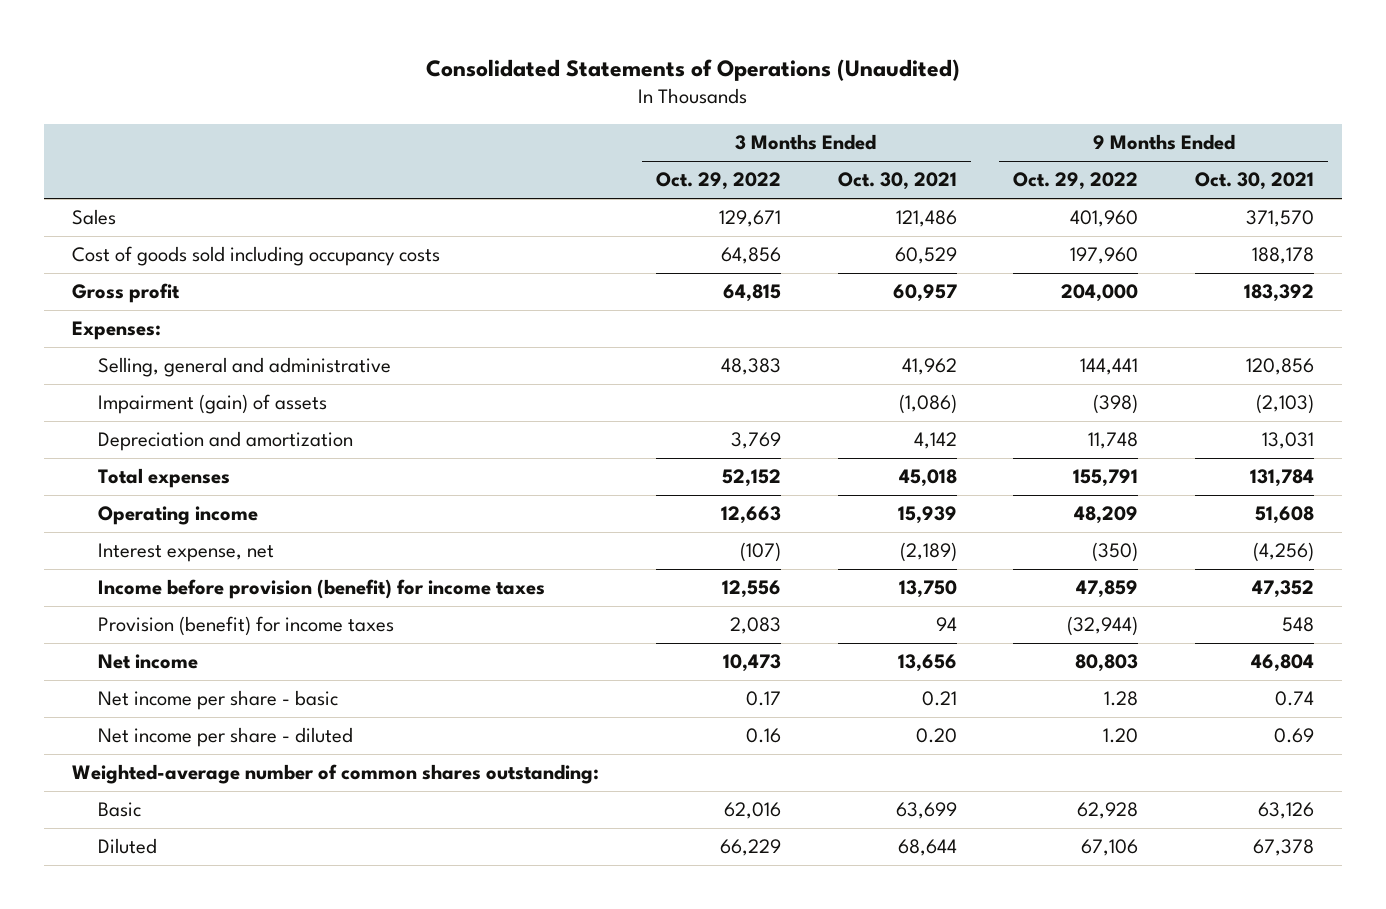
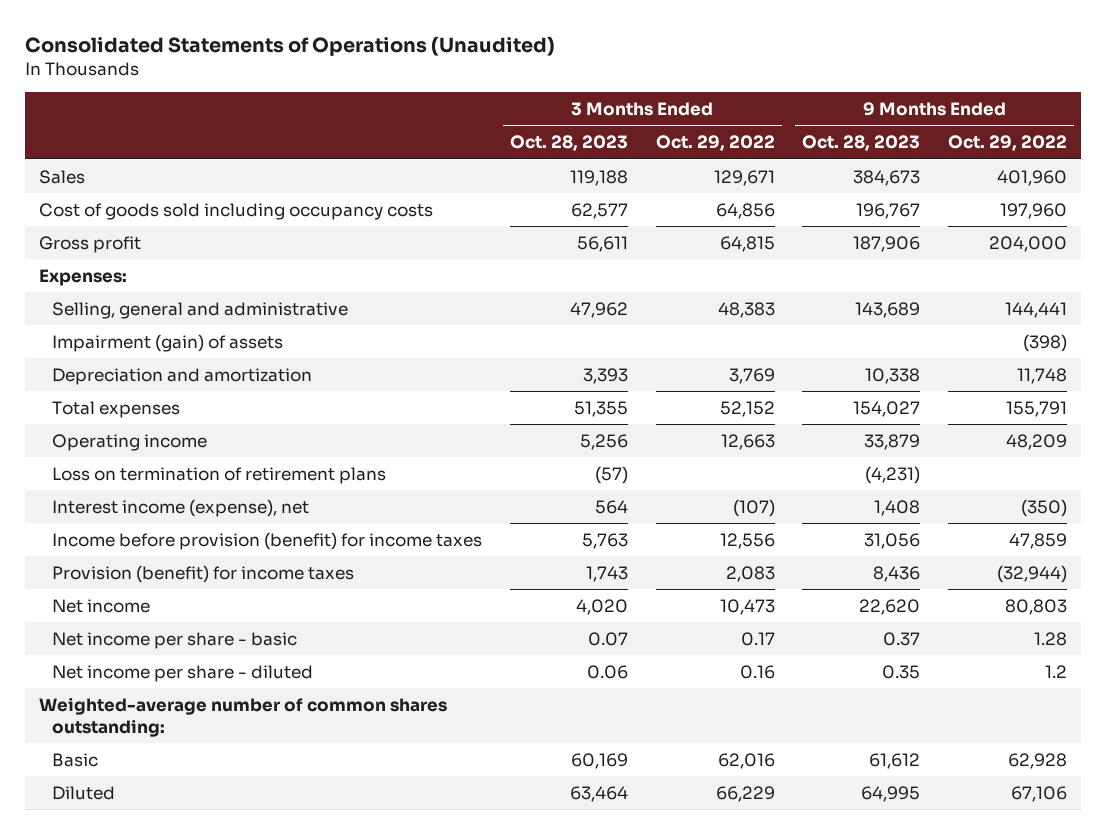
[837,172,957,191] Oct. 30, 2021 -> none
[1195,172,1315,191] Oct. 30, 2021 -> none
none -> [509,135,628,152] Oct. 28, 2023
none -> [802,135,921,152] Oct. 28, 2023
none -> [51,466,386,484] Loss on termination of retirement plans
[98,543,275,563] Interest expense, net -> [51,498,309,517] Interest income (expense), net
[1103,728,1139,744] 1.20 -> [1045,664,1068,678] 1.2

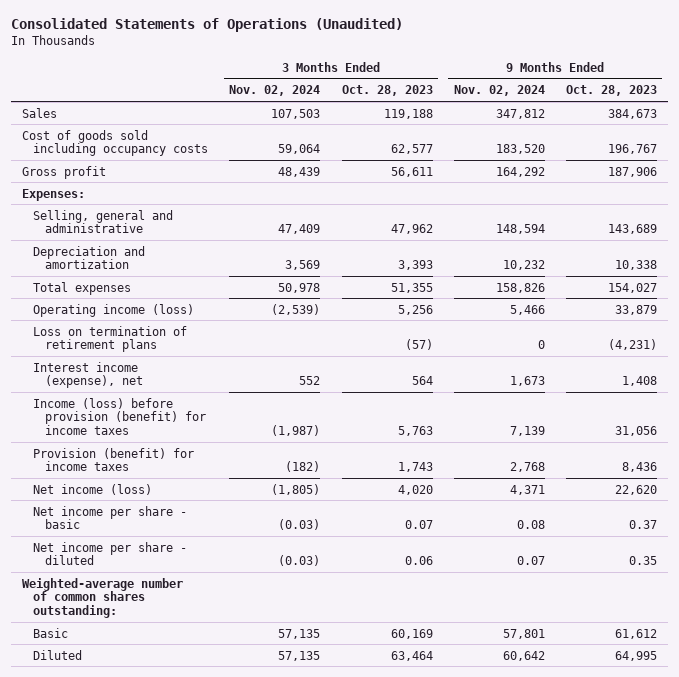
[655,135,775,152] Oct. 29, 2022 -> none
[948,135,1068,152] Oct. 29, 2022 -> none
none -> [229,85,321,97] Nov. 02, 2024
none -> [453,85,545,97] Nov. 02, 2024
[51,333,283,352] Impairment (gain) of assets -> none
[51,433,207,451] Operating income -> [33,303,195,317] Operating income (loss)
[51,531,482,550] Income before provision (benefit) for income taxes -> [33,397,206,435] Income (loss) before provision (benefit) for income taxes
[51,598,150,613] Net income -> [33,483,153,495] Net income (loss)

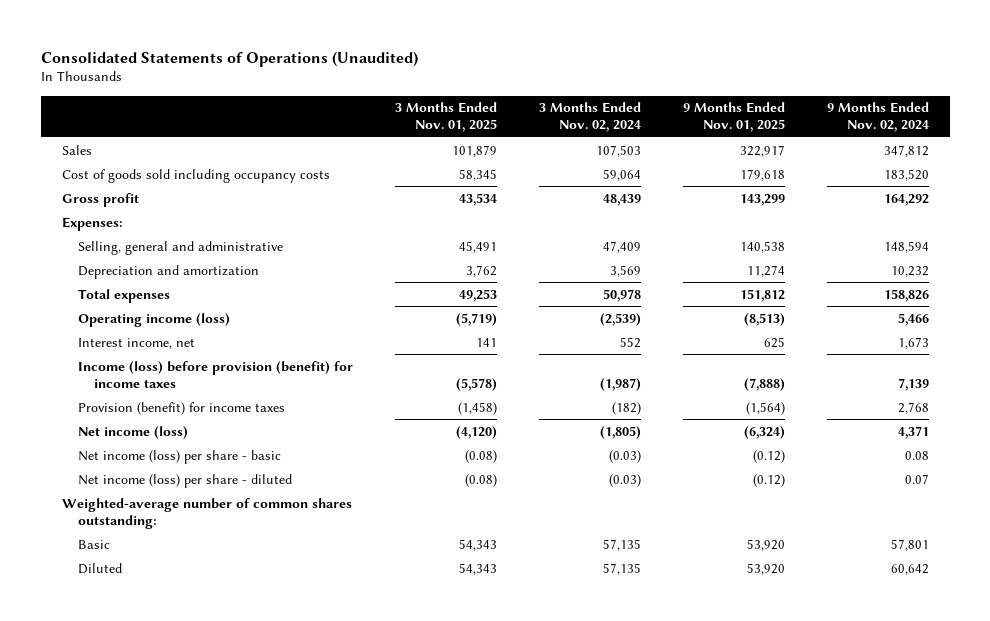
[341,85,433,97] Oct. 28, 2023 -> none
[566,85,658,97] Oct. 28, 2023 -> none
none -> [394,102,497,133] 3 Months Ended Nov. 01, 2025
none -> [682,102,785,133] 9 Months Ended Nov. 01, 2025
[33,325,188,353] Loss on termination of retirement plans -> none
[33,361,143,389] Interest income (expense), net -> [77,337,195,349] Interest income, net
[33,505,188,530] Net income per share - basic -> [77,449,281,464] Net income (loss) per share - basic
[33,541,188,566] Net income per share - diluted -> [77,473,292,488] Net income (loss) per share - diluted

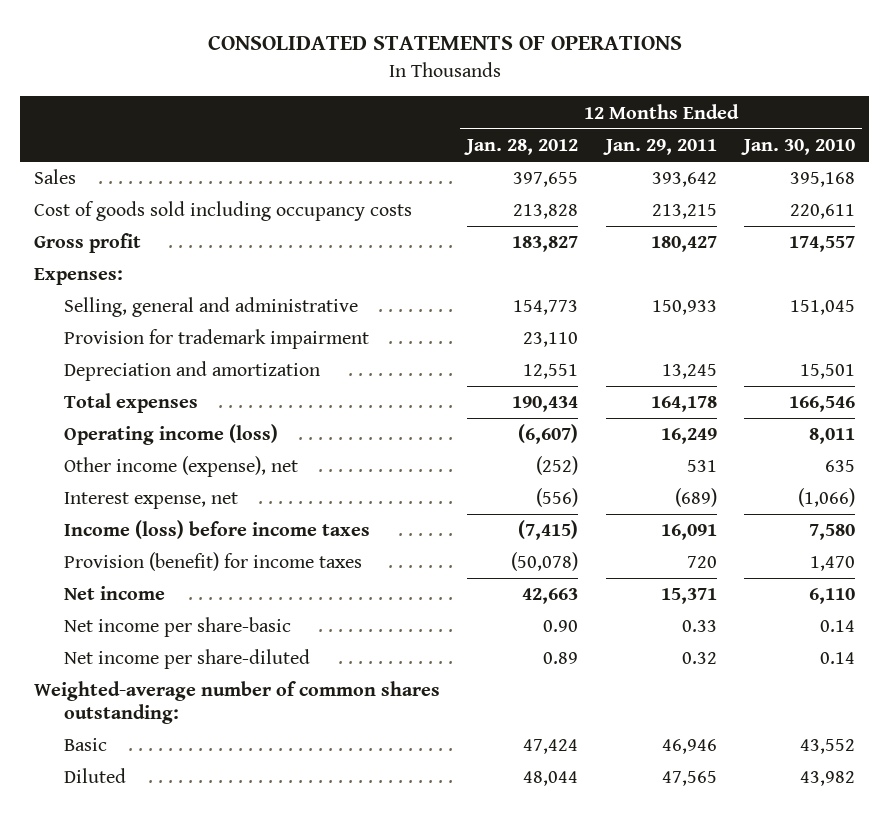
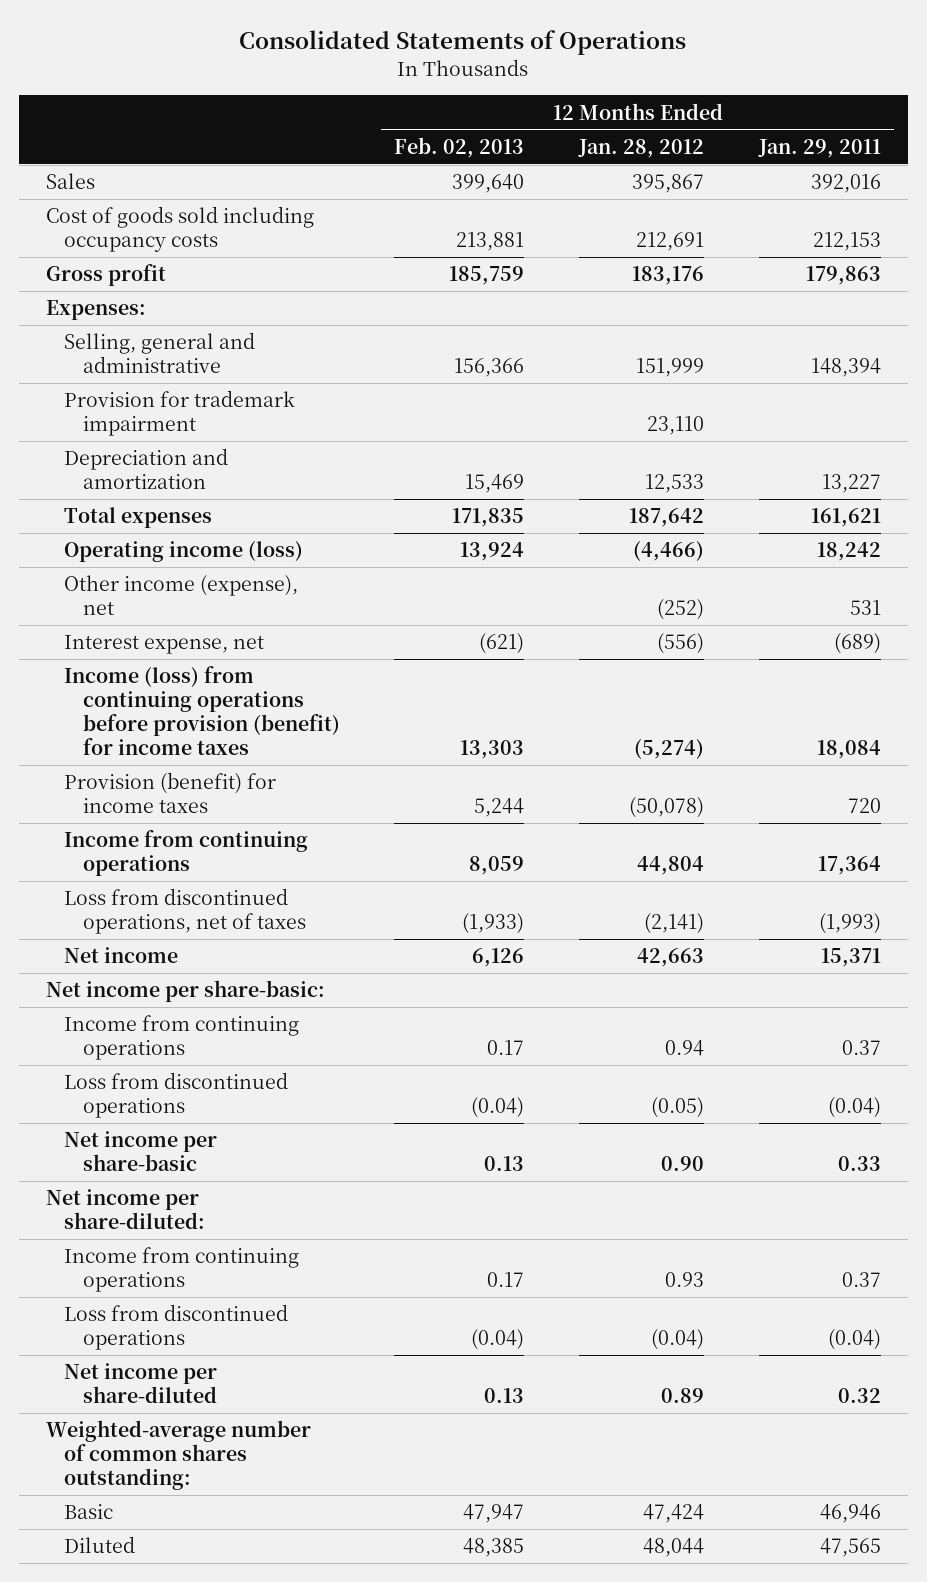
[207,35,682,51] CONSOLIDATED STATEMENTS OF OPERATIONS -> [239,30,687,56] Consolidated Statements of Operations
[741,139,856,156] Jan. 30, 2010 -> none
none -> [394,137,525,159] Feb. 02, 2013
[513,172,579,188] 397,655 -> [632,174,705,194] 395,867
[651,172,717,188] 393,642 -> [810,174,881,194] 392,016
[513,204,579,220] 213,828 -> [636,232,705,252] 212,691
[651,204,717,220] 213,215 -> [812,232,881,252] 212,153
[512,236,579,253] 183,827 -> [632,266,705,286] 183,176
[650,236,717,253] 180,427 -> [805,266,881,286] 179,863
[513,300,579,316] 154,773 -> [636,358,705,378] 151,999
[651,300,717,316] 150,933 -> [810,358,881,378] 148,394
[523,364,579,380] 12,551 -> [645,474,705,494] 12,533
[661,364,717,380] 13,245 -> [821,474,881,494] 13,227
[512,396,579,413] 190,434 -> [629,508,705,528] 187,642
[650,396,717,413] 164,178 -> [810,508,881,528] 161,621
[518,424,579,445] (6,607) -> [633,541,705,562] (4,466)
[660,428,717,445] 16,249 -> [816,542,881,562] 18,242
[63,520,370,540] Income (loss) before income taxes -> [64,666,340,755] Income (loss) from continuing operations before provision (benefit) for income taxes
[518,520,579,541] (7,415) -> [634,738,705,759] (5,274)
[660,524,717,541] 16,091 -> [816,739,881,759] 18,084
none -> [64,830,309,877] Income from continuing operations
none -> [64,888,306,935] Loss from discontinued operations, net of taxes
none -> [45,980,325,1003] Net income per share-basic:
none -> [64,1015,300,1061] Income from continuing operations
none -> [64,1072,289,1119] Loss from discontinued operations
none -> [45,1189,206,1230] Net income per share-diluted:
none -> [64,1247,300,1293] Income from continuing operations
none -> [64,1304,289,1351] Loss from discontinued operations

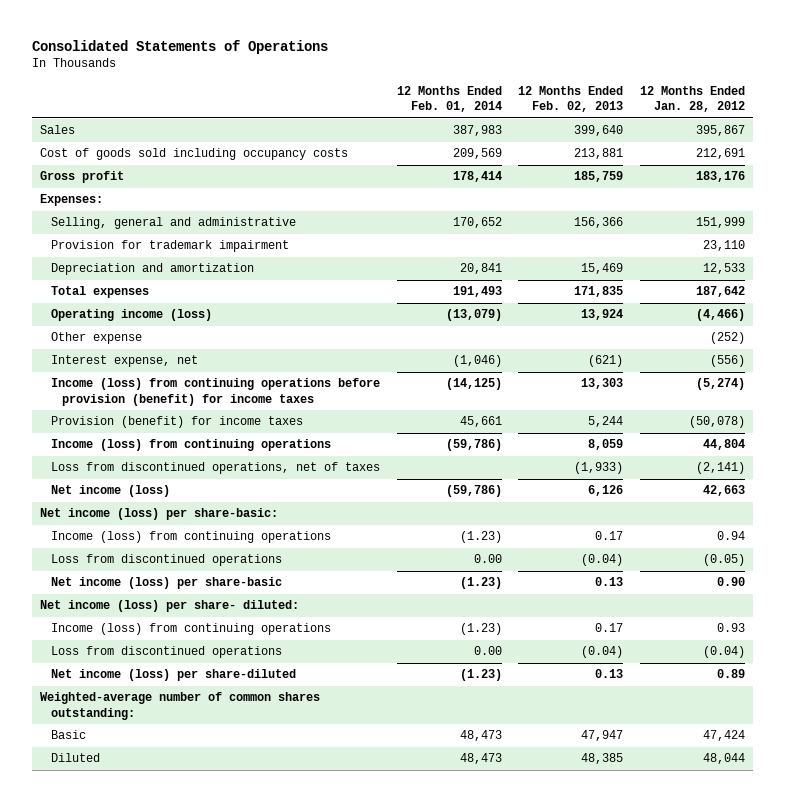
[757,139,881,159] Jan. 29, 2011 -> none
none -> [396,85,502,113] 12 Months Ended Feb. 01, 2014
[64,575,299,616] Other income (expense), net -> [50,332,142,345] Other expense
[64,830,309,877] Income from continuing operations -> [50,439,331,452] Income (loss) from continuing operations
[64,947,179,964] Net income -> [50,485,170,498] Net income (loss)
[45,980,325,1003] Net income per share-basic: -> [39,508,278,521] Net income (loss) per share-basic:
[64,1015,300,1061] Income from continuing operations -> [50,531,331,544] Income (loss) from continuing operations
[64,1131,218,1172] Net income per share-basic -> [50,577,282,590] Net income (loss) per share-basic
[45,1189,206,1230] Net income per share-diluted: -> [39,600,299,613] Net income (loss) per share- diluted:
[64,1247,300,1293] Income from continuing operations -> [50,623,331,636] Income (loss) from continuing operations
[64,1363,218,1404] Net income per share-diluted -> [50,669,296,682] Net income (loss) per share-diluted

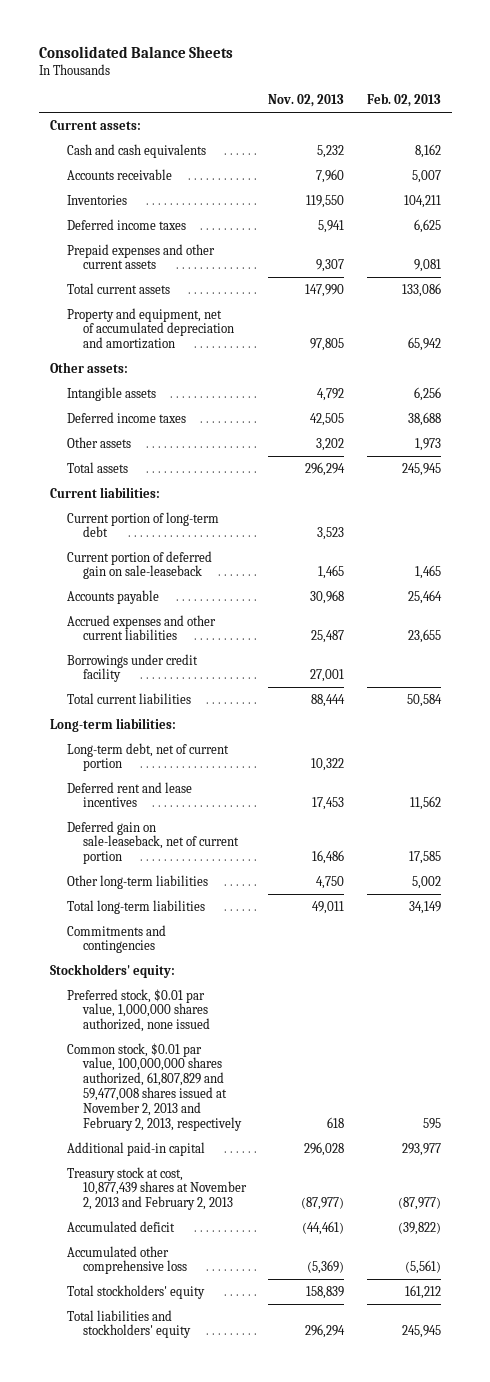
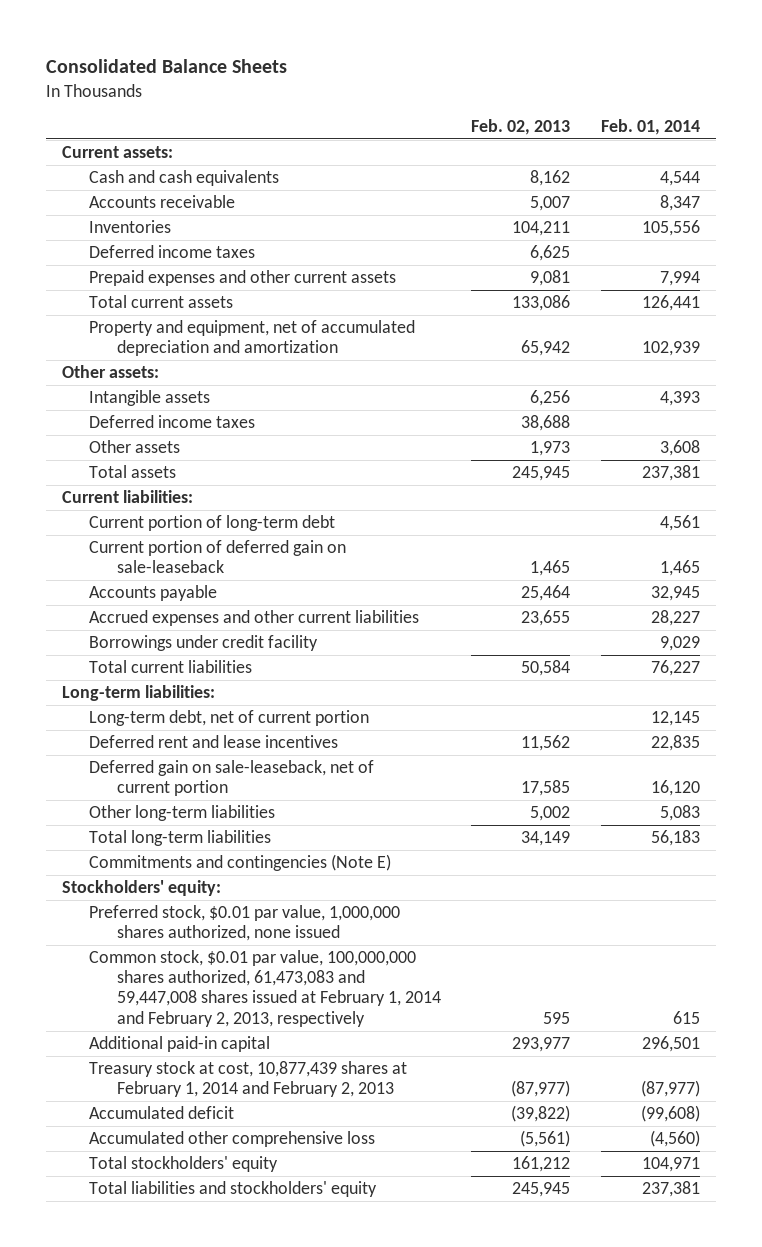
[268,94,345,108] Nov. 02, 2013 -> none
none -> [601,119,701,136] Feb. 01, 2014
[66,924,166,954] Commitments and contingencies -> [89,854,392,872] Commitments and contingencies (Note E)
[66,1042,243,1131] Common stock, $0.01 par value, 100,000,000 shares authorized, 61,807,829 and 59,477,008 shares issued at November 2, 2013 and February 2, 2013, respectively -> [89,950,441,1027] Common stock, $0.01 par value, 100,000,000 shares authorized, 61,473,083 and 59,447,008 shares issued at February 1, 2014 and February 2, 2013, respectively
[66,1166,248,1211] Treasury stock at cost, 10,877,439 shares at November 2, 2013 and February 2, 2013 -> [89,1061,408,1098] Treasury stock at cost, 10,877,439 shares at February 1, 2014 and February 2, 2013

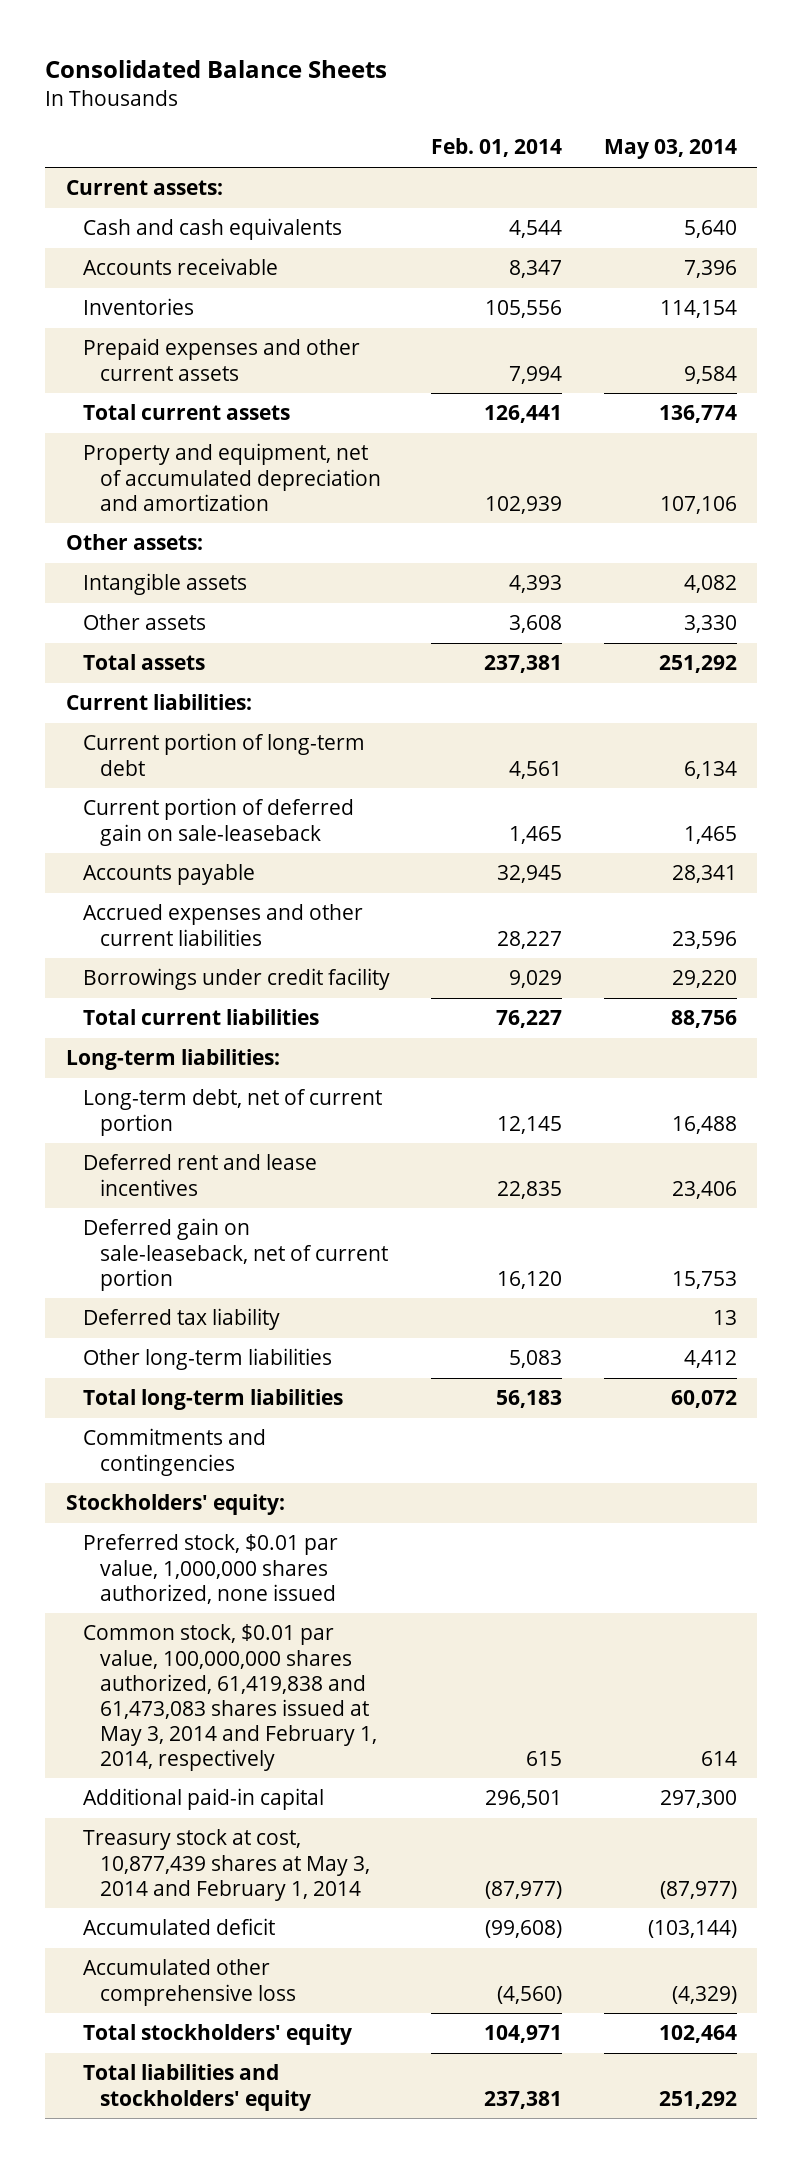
[471,119,571,136] Feb. 02, 2013 -> none
none -> [603,139,737,160] May 03, 2014
[89,245,256,259] Deferred income taxes -> none
[89,415,256,429] Deferred income taxes -> none
none -> [83,1308,281,1331] Deferred tax liability
[89,854,392,872] Commitments and contingencies (Note E) -> [83,1428,267,1476] Commitments and contingencies
[89,950,441,1027] Common stock, $0.01 par value, 100,000,000 shares authorized, 61,473,083 and 59,447,008 shares issued at February 1, 2014 and February 2, 2013, respectively -> [83,1624,378,1771] Common stock, $0.01 par value, 100,000,000 shares authorized, 61,419,838 and 61,473,083 shares issued at May 3, 2014 and February 1, 2014, respectively
[89,1061,408,1098] Treasury stock at cost, 10,877,439 shares at February 1, 2014 and February 2, 2013 -> [83,1829,371,1901] Treasury stock at cost, 10,877,439 shares at May 3, 2014 and February 1, 2014

